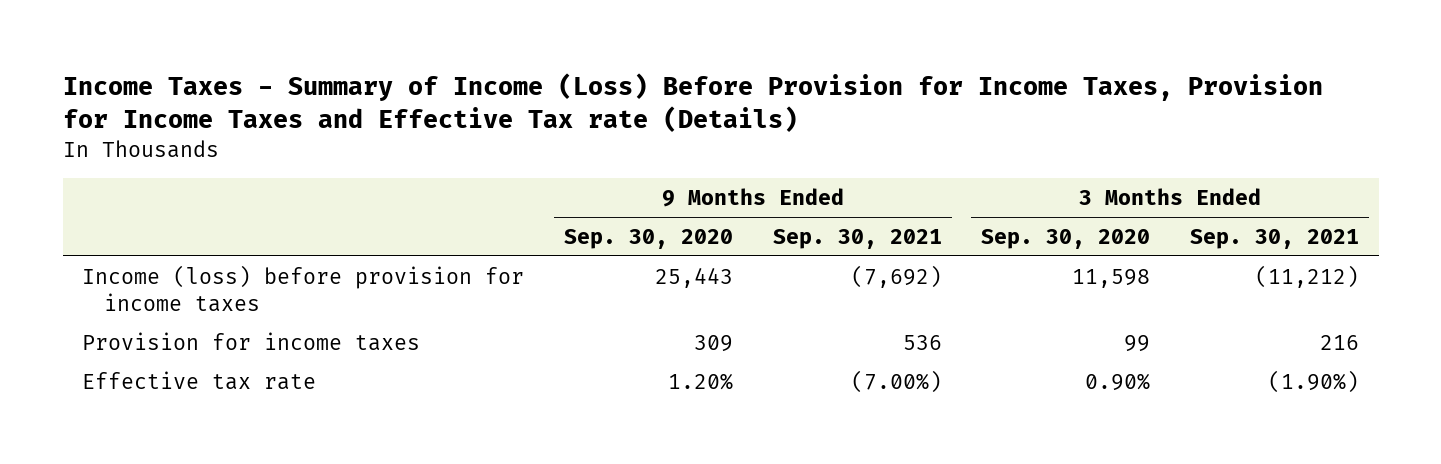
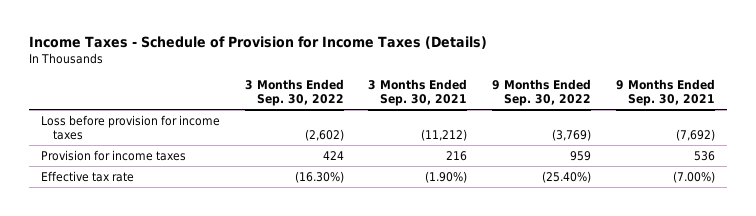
[62,73,1323,133] Income Taxes - Summary of Income (Loss) Before Provision for Income Taxes, Provision for Income Taxes and Effective Tax rate (Details) -> [28,35,487,49] Income Taxes - Schedule of Provision for Income Taxes (Details)
[563,228,733,249] Sep. 30, 2020 -> none
[981,228,1151,249] Sep. 30, 2020 -> none
none -> [244,79,344,107] 3 Months Ended Sep. 30, 2022
none -> [492,79,592,107] 9 Months Ended Sep. 30, 2022
[82,264,525,312] Income (loss) before provision for income taxes -> [41,114,221,140] Loss before provision for income taxes

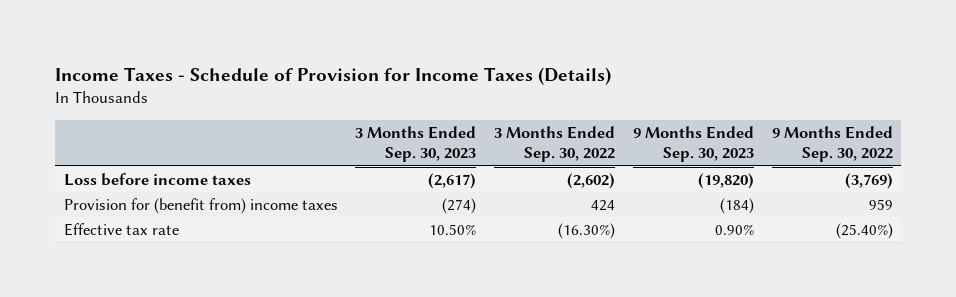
[368,79,468,107] 3 Months Ended Sep. 30, 2021 -> none
[615,79,715,107] 9 Months Ended Sep. 30, 2021 -> none
none -> [355,125,477,163] 3 Months Ended Sep. 30, 2023
none -> [632,125,754,163] 9 Months Ended Sep. 30, 2023
[41,114,221,140] Loss before provision for income taxes -> [63,173,251,187] Loss before income taxes
[41,149,187,161] Provision for income taxes -> [63,198,338,215] Provision for (benefit from) income taxes

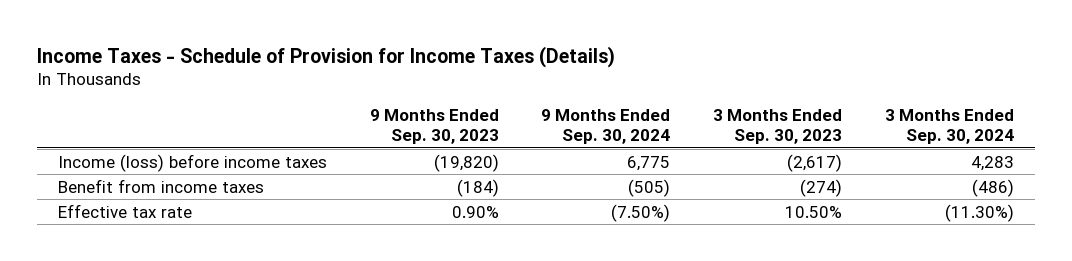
[494,125,616,163] 3 Months Ended Sep. 30, 2022 -> none
[771,125,893,163] 9 Months Ended Sep. 30, 2022 -> none
none -> [541,108,671,145] 9 Months Ended Sep. 30, 2024
none -> [884,108,1014,145] 3 Months Ended Sep. 30, 2024
[63,173,251,187] Loss before income taxes -> [57,153,327,172] Income (loss) before income taxes
[63,198,338,215] Provision for (benefit from) income taxes -> [57,178,264,193] Benefit from income taxes

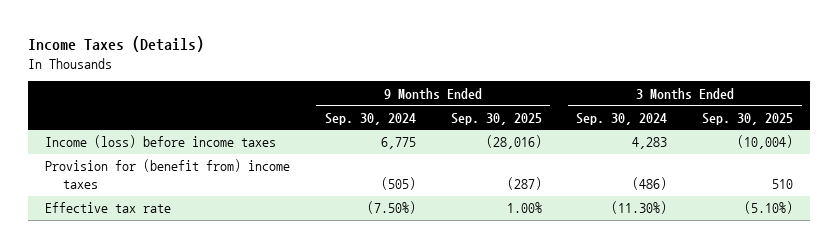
[36,45,615,68] Income Taxes - Schedule of Provision for Income Taxes (Details) -> [27,36,204,53] Income Taxes (Details)
[369,108,499,145] 9 Months Ended Sep. 30, 2023 -> none
[713,108,843,145] 3 Months Ended Sep. 30, 2023 -> none
none -> [450,112,542,125] Sep. 30, 2025
none -> [702,112,794,125] Sep. 30, 2025
[57,178,264,193] Benefit from income taxes -> [45,159,291,189] Provision for (benefit from) income taxes

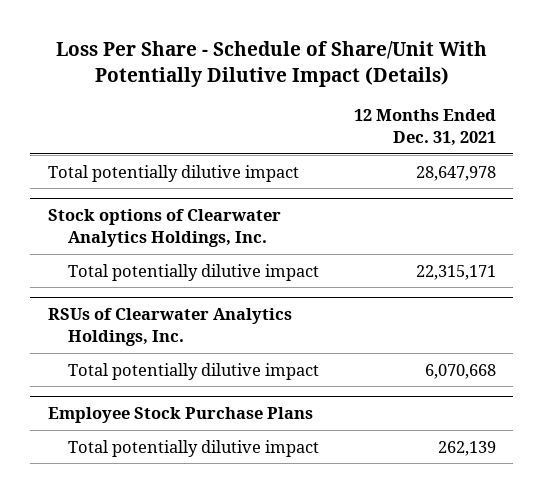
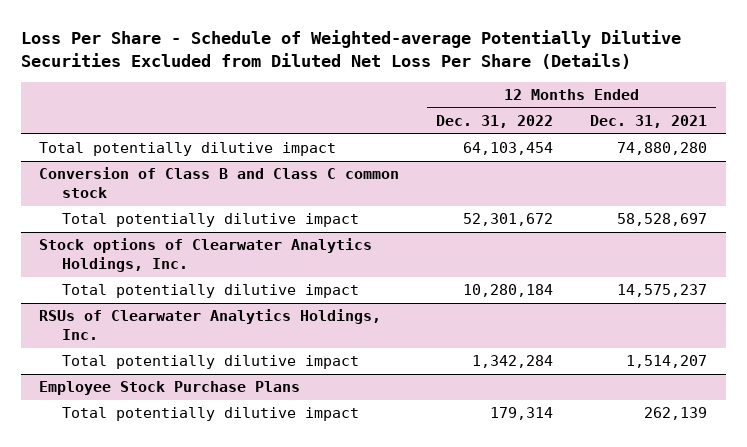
[55,41,487,88] Loss Per Share - Schedule of Share/Unit With Potentially Dilutive Impact (Details) -> [20,29,681,69] Loss Per Share - Schedule of Weighted-average Potentially Dilutive Securities Excluded from Diluted Net Loss Per Share (Details)
none -> [436,114,554,128] Dec. 31, 2022
[415,165,496,181] 28,647,978 -> [617,142,708,156] 74,880,280
none -> [39,167,400,199] Conversion of Class B and Class C common stock
none -> [61,213,359,228] Total potentially dilutive impact
[415,264,496,280] 22,315,171 -> [617,284,708,298] 14,575,237
[424,363,496,379] 6,070,668 -> [626,355,708,369] 1,514,207

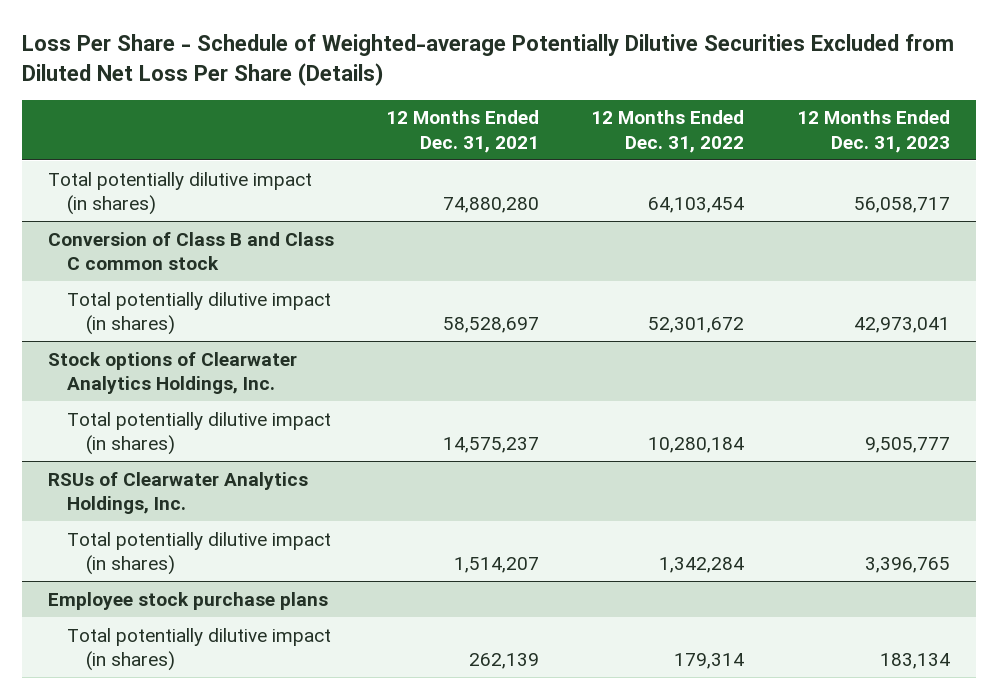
none -> [796,110,950,153] 12 Months Ended Dec. 31, 2023
[39,142,337,157] Total potentially dilutive impact -> [47,171,312,216] Total potentially dilutive impact (in shares)
[61,213,359,228] Total potentially dilutive impact -> [67,291,332,336] Total potentially dilutive impact (in shares)
[61,284,359,299] Total potentially dilutive impact -> [67,411,332,456] Total potentially dilutive impact (in shares)
[61,355,359,370] Total potentially dilutive impact -> [67,531,332,576] Total potentially dilutive impact (in shares)
[39,381,301,396] Employee Stock Purchase Plans -> [47,591,328,610] Employee stock purchase plans
[61,407,359,422] Total potentially dilutive impact -> [67,627,332,672] Total potentially dilutive impact (in shares)

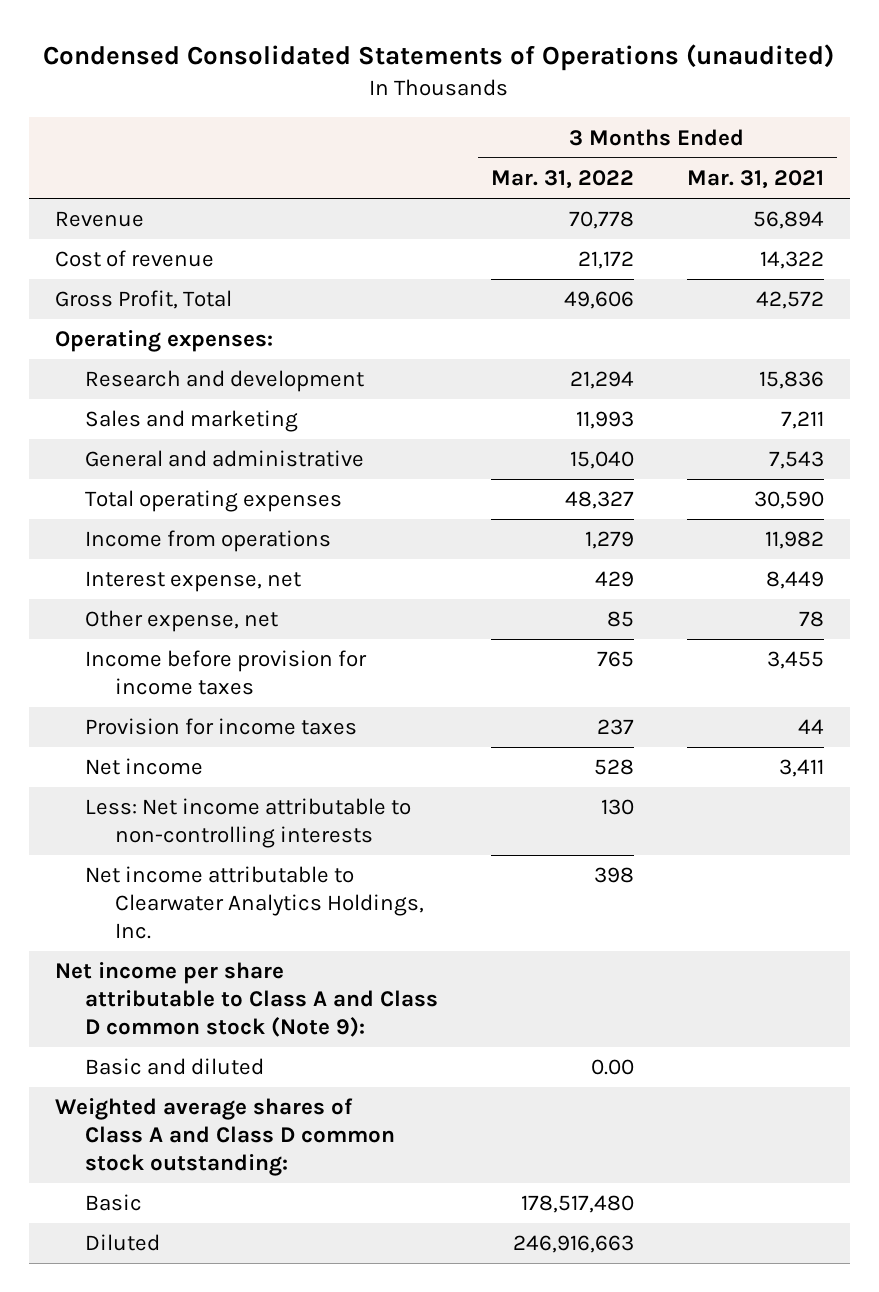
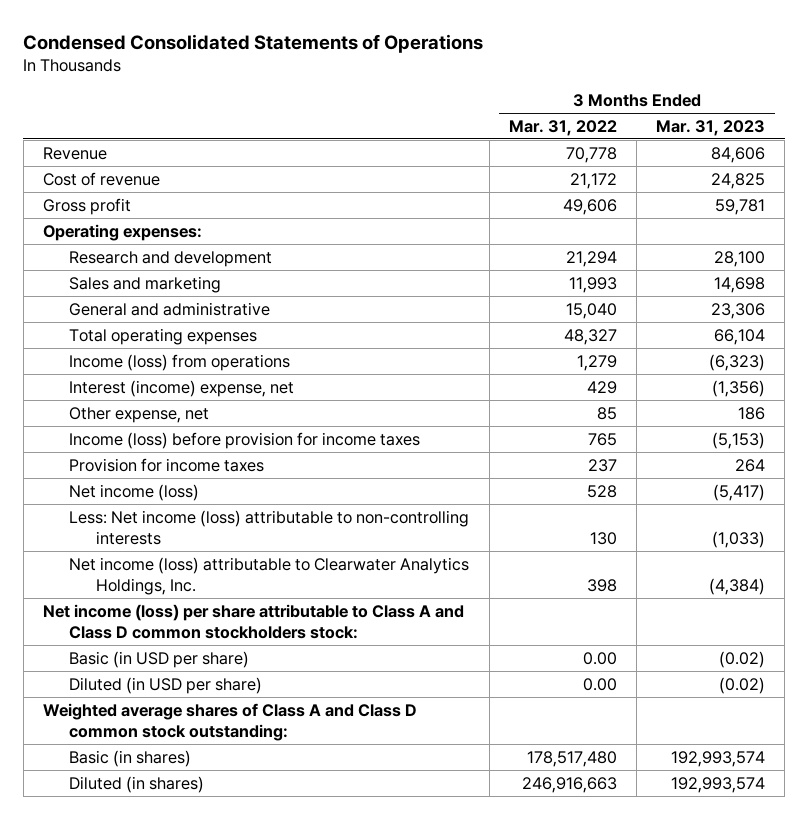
[43,44,835,72] Condensed Consolidated Statements of Operations (unaudited) -> [23,34,484,54] Condensed Consolidated Statements of Operations
[686,170,824,190] Mar. 31, 2021 -> none
none -> [656,119,766,136] Mar. 31, 2023
[55,290,233,310] Gross Profit, Total -> [43,197,132,215] Gross profit
[85,530,332,553] Income from operations -> [69,353,291,371] Income (loss) from operations
[85,571,302,593] Interest expense, net -> [69,379,295,397] Interest (income) expense, net
[85,650,368,696] Income before provision for income taxes -> [69,431,421,449] Income (loss) before provision for income taxes
[85,1058,265,1076] Basic and diluted -> none
[85,758,204,776] Net income -> [69,483,200,501] Net income (loss)
[85,798,412,849] Less: Net income attributable to non-controlling interests -> [69,509,470,545] Less: Net income (loss) attributable to non-controlling interests
[85,866,425,940] Net income attributable to Clearwater Analytics Holdings, Inc. -> [69,556,470,595] Net income (loss) attributable to Clearwater Analytics Holdings, Inc.
[55,962,439,1038] Net income per share attributable to Class A and Class D common stock (Note 9): -> [43,603,465,639] Net income (loss) per share attributable to Class A and Class D common stockholders stock:
none -> [69,650,250,668] Basic (in USD per share)
none -> [69,676,263,694] Diluted (in USD per share)
[85,1194,143,1212] Basic -> [69,749,192,767] Basic (in shares)
[85,1234,161,1252] Diluted -> [69,775,205,793] Diluted (in shares)

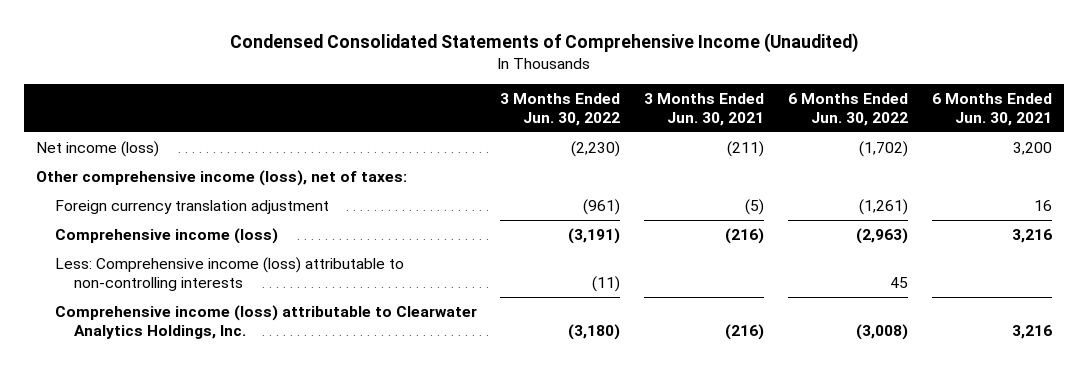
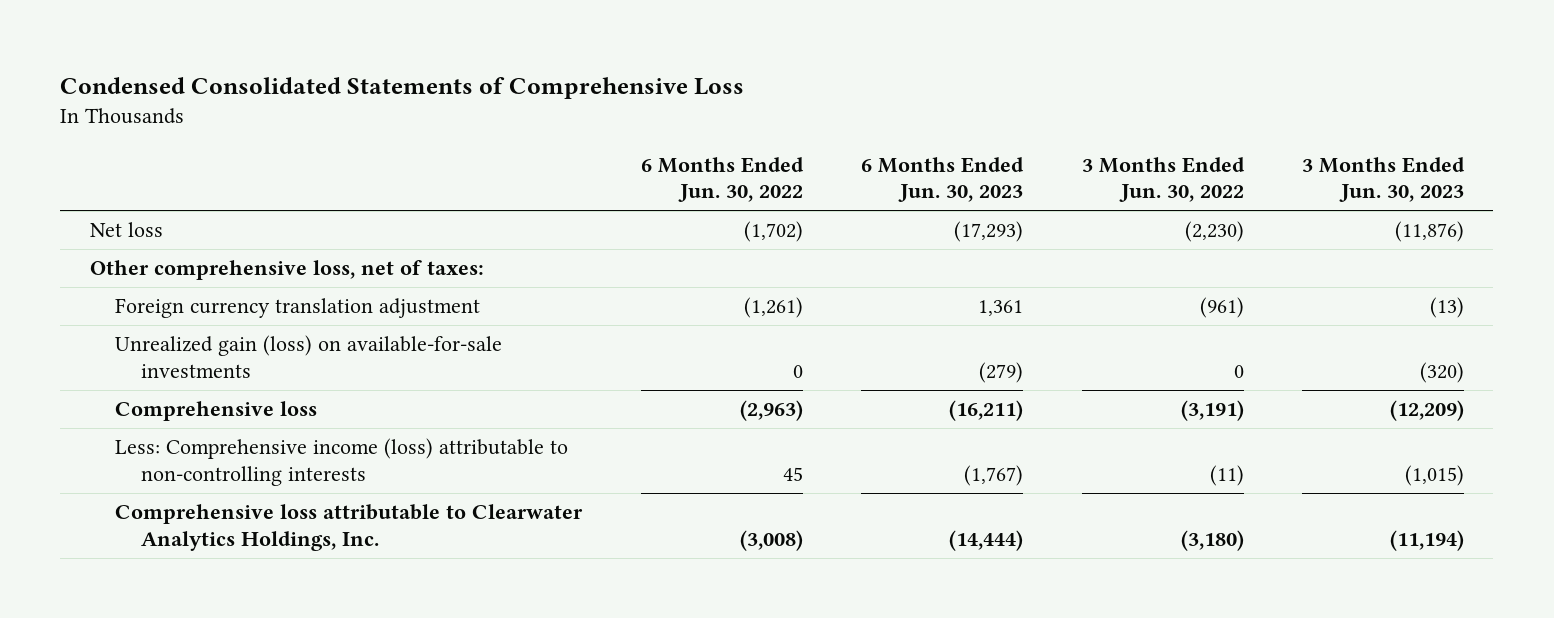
[229,32,858,53] Condensed Consolidated Statements of Comprehensive Income (Unaudited) -> [60,77,745,100] Condensed Consolidated Statements of Comprehensive Loss
[644,93,765,126] 3 Months Ended Jun. 30, 2021 -> none
[931,93,1052,126] 6 Months Ended Jun. 30, 2021 -> none
none -> [861,156,1025,203] 6 Months Ended Jun. 30, 2023
none -> [1302,156,1466,203] 3 Months Ended Jun. 30, 2023
[35,141,159,158] Net income (loss) -> [89,222,163,238] Net loss
[35,170,407,187] Other comprehensive income (loss), net of taxes: -> [89,260,484,281] Other comprehensive loss, net of taxes:
none -> [115,335,503,378] Unrealized gain (loss) on available-for-sale investments
[54,228,278,245] Comprehensive income (loss) -> [115,401,318,422] Comprehensive loss
[54,305,477,339] Comprehensive income (loss) attributable to Clearwater Analytics Holdings, Inc. -> [115,504,584,551] Comprehensive loss attributable to Clearwater Analytics Holdings, Inc.

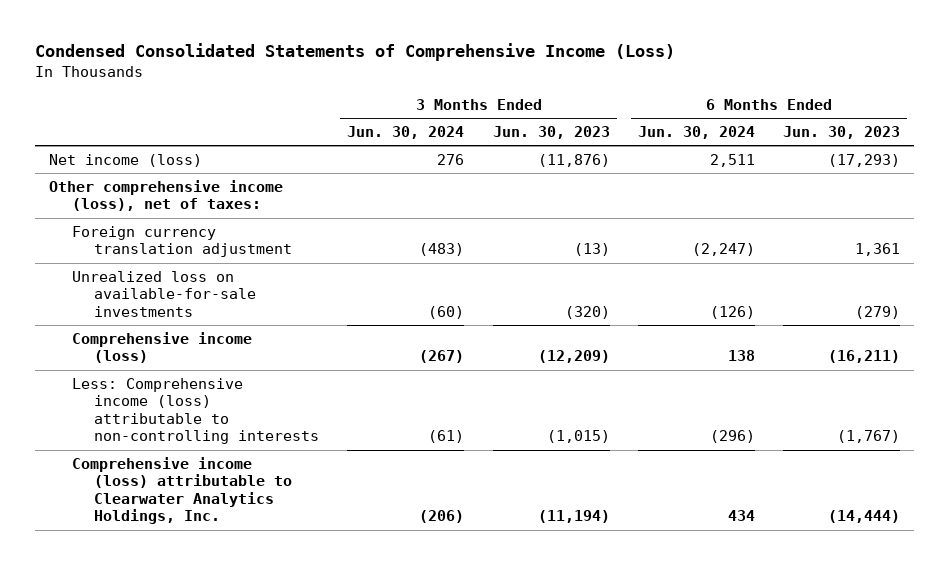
[60,77,745,100] Condensed Consolidated Statements of Comprehensive Loss -> [34,43,675,62] Condensed Consolidated Statements of Comprehensive Income (Loss)
[640,156,804,203] 6 Months Ended Jun. 30, 2022 -> none
[1081,156,1245,203] 3 Months Ended Jun. 30, 2022 -> none
none -> [347,125,465,139] Jun. 30, 2024
none -> [637,125,755,139] Jun. 30, 2024
[89,222,163,238] Net loss -> [48,153,202,167] Net income (loss)
[89,260,484,281] Other comprehensive loss, net of taxes: -> [48,179,283,212] Other comprehensive income (loss), net of taxes:
[115,335,503,378] Unrealized gain (loss) on available-for-sale investments -> [71,270,257,317] Unrealized loss on available-for-sale investments
[115,401,318,422] Comprehensive loss -> [71,331,252,364] Comprehensive income (loss)
[115,504,584,551] Comprehensive loss attributable to Clearwater Analytics Holdings, Inc. -> [71,456,293,525] Comprehensive income (loss) attributable to Clearwater Analytics Holdings, Inc.

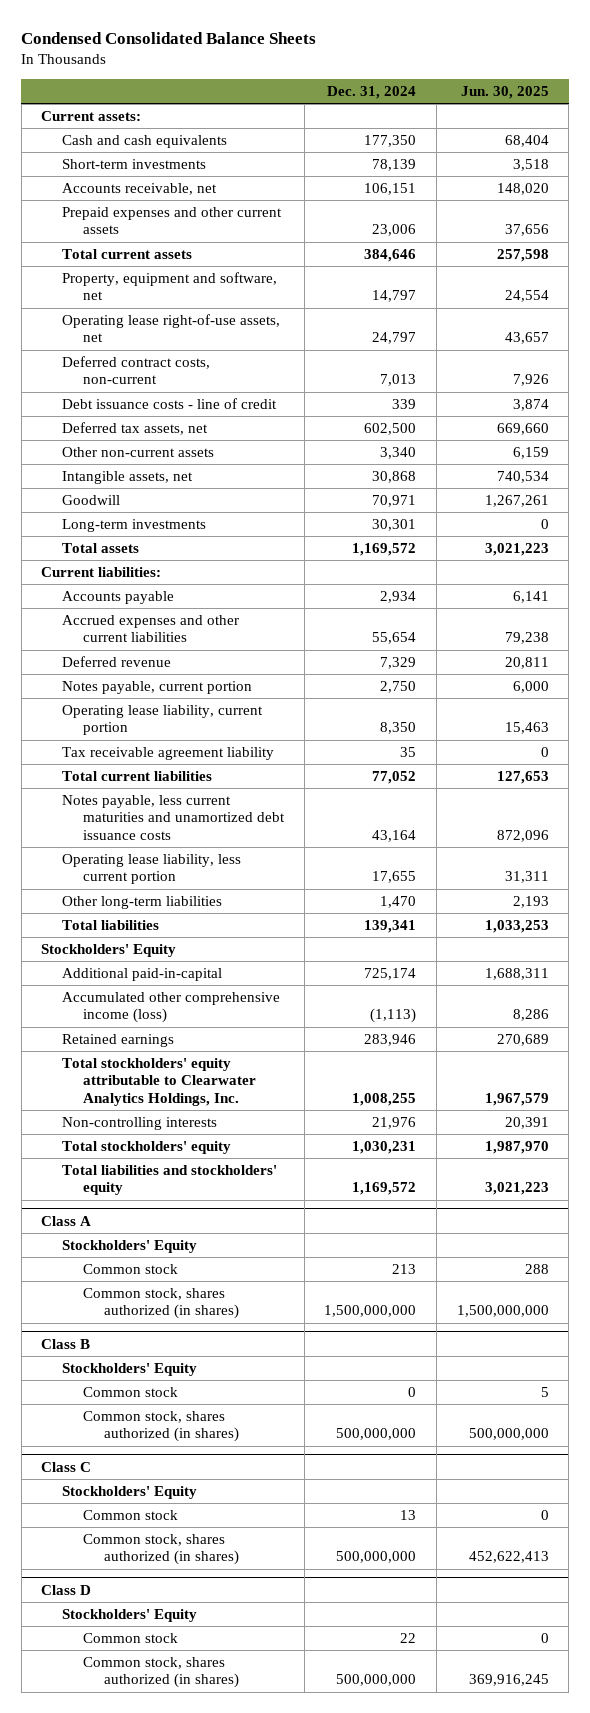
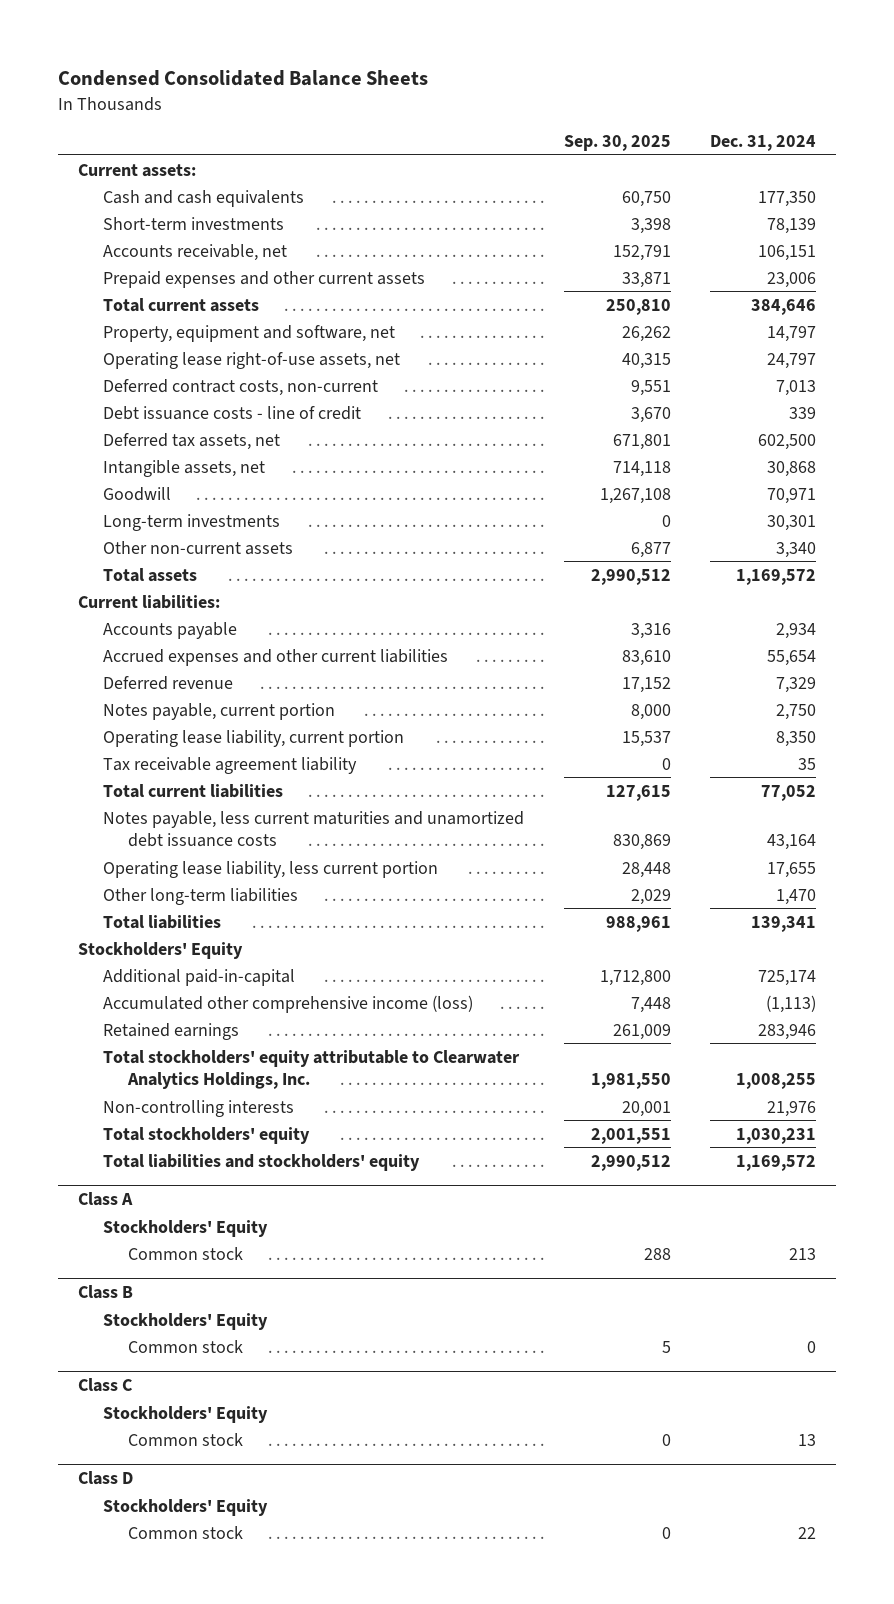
[460,86,549,100] Jun. 30, 2025 -> none
none -> [563,135,671,152] Sep. 30, 2025
[62,446,215,457] Other non-current assets -> [102,540,293,555] Other non-current assets
[82,1287,239,1320] Common stock, shares authorized (in shares) -> none
[82,1410,239,1443] Common stock, shares authorized (in shares) -> none
[82,1533,239,1566] Common stock, shares authorized (in shares) -> none
[82,1656,239,1689] Common stock, shares authorized (in shares) -> none

